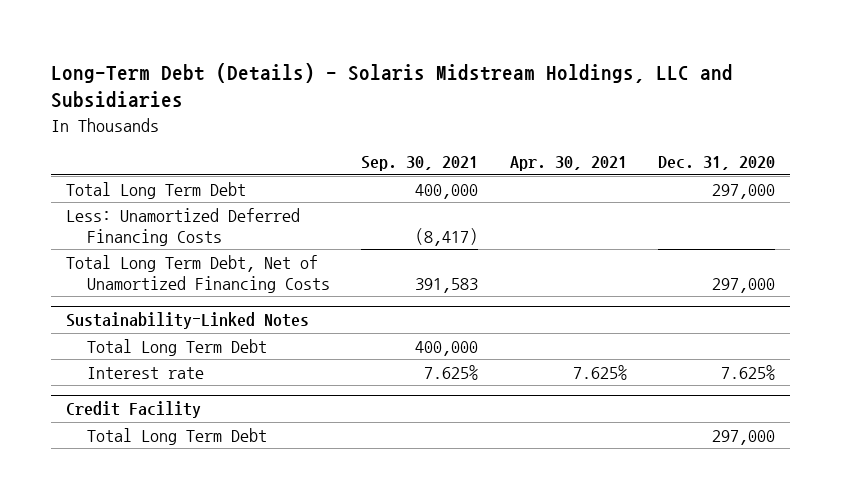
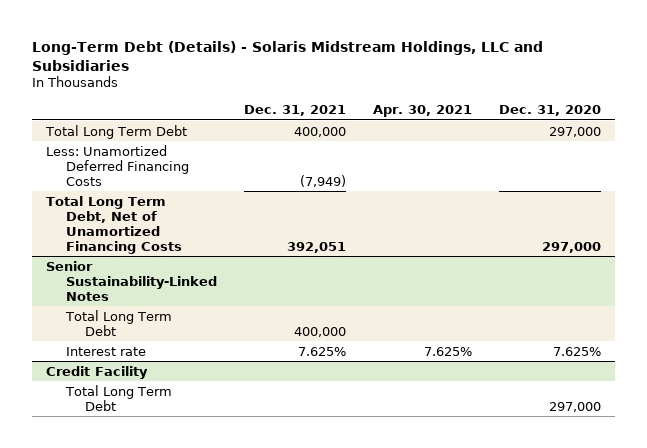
[361,156,479,172] Sep. 30, 2021 -> none
none -> [243,105,346,117] Dec. 31, 2021
[66,312,310,330] Sustainability-Linked Notes -> [46,260,217,301] Senior Sustainability-Linked Notes

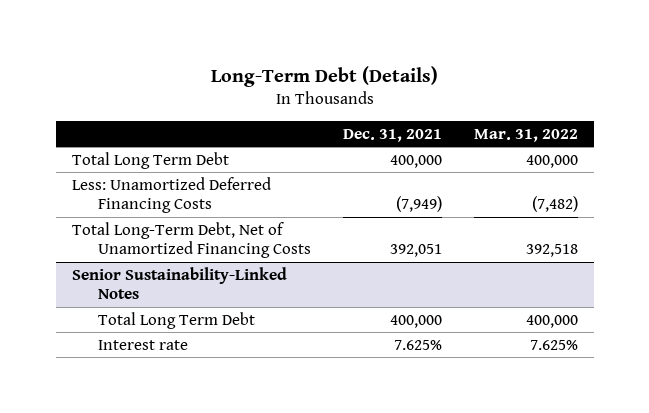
[32,40,544,71] Long-Term Debt (Details) - Solaris Midstream Holdings, LLC and Subsidiaries -> [210,65,438,87] Long-Term Debt (Details)
[373,105,473,118] Apr. 30, 2021 -> none
[499,105,602,117] Dec. 31, 2020 -> none
none -> [473,128,578,142] Mar. 31, 2022
[46,195,182,254] Total Long Term Debt, Net of Unamortized Financing Costs -> [71,221,311,259] Total Long-Term Debt, Net of Unamortized Financing Costs
[46,365,149,379] Credit Facility -> none
[64,384,172,411] Total Long Term Debt -> none

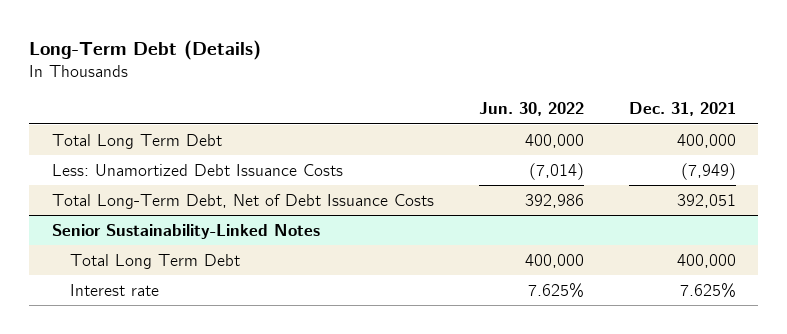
[473,128,578,142] Mar. 31, 2022 -> none
none -> [478,101,584,116] Jun. 30, 2022
[71,176,271,214] Less: Unamortized Deferred Financing Costs -> [51,163,343,176] Less: Unamortized Debt Issuance Costs
[71,221,311,259] Total Long-Term Debt, Net of Unamortized Financing Costs -> [51,193,434,209] Total Long-Term Debt, Net of Debt Issuance Costs

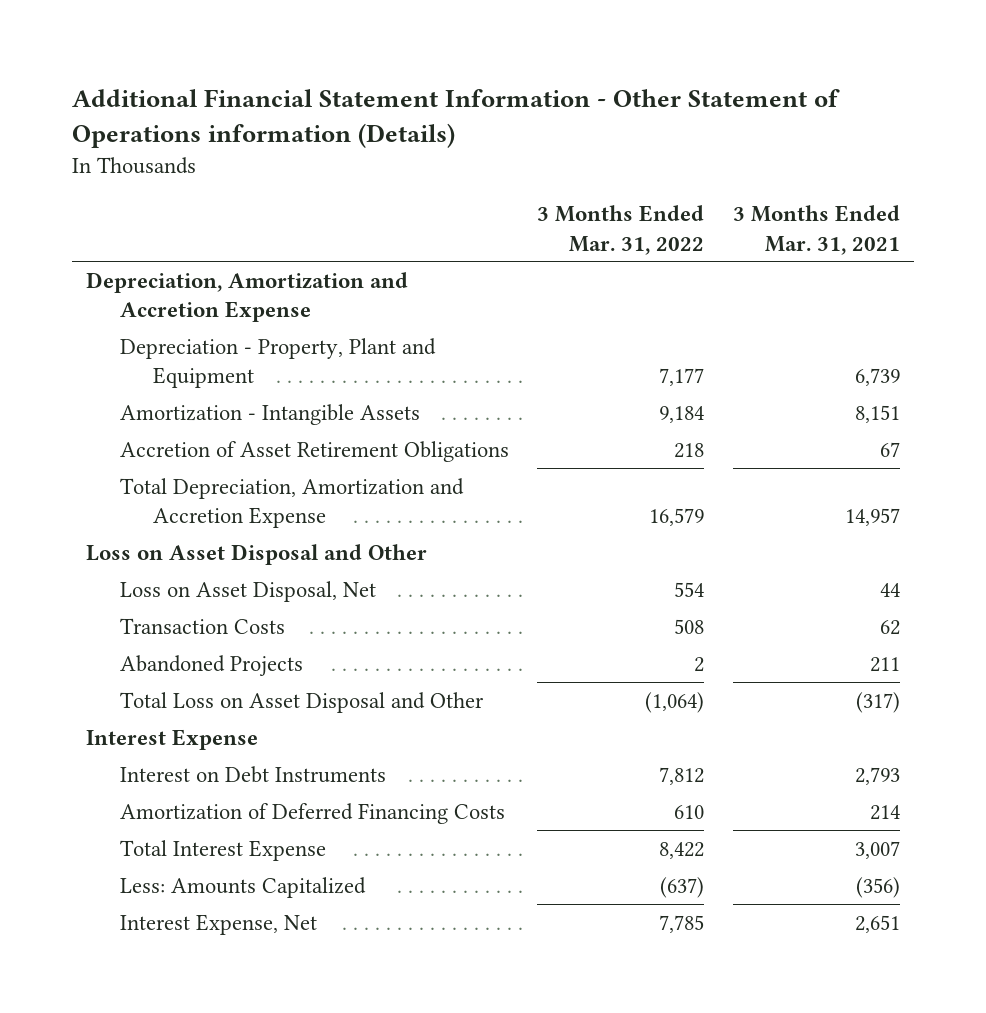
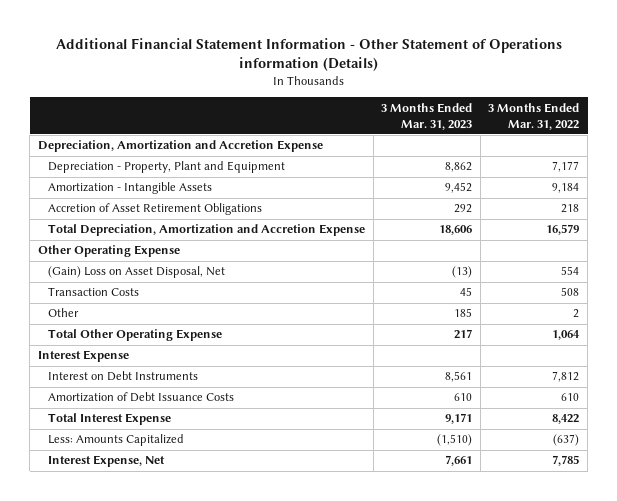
[732,205,900,255] 3 Months Ended Mar. 31, 2021 -> none
none -> [381,102,473,130] 3 Months Ended Mar. 31, 2023
[85,543,427,565] Loss on Asset Disposal and Other -> [37,245,180,258] Other Operating Expense
[119,580,376,602] Loss on Asset Disposal, Net -> [47,266,225,279] (Gain) Loss on Asset Disposal, Net
[119,654,303,676] Abandoned Projects -> none
[119,691,484,713] Total Loss on Asset Disposal and Other -> none
none -> [47,308,79,318] Other
none -> [47,329,222,342] Total Other Operating Expense
[119,802,505,824] Amortization of Deferred Financing Costs -> [47,392,234,403] Amortization of Debt Issuance Costs

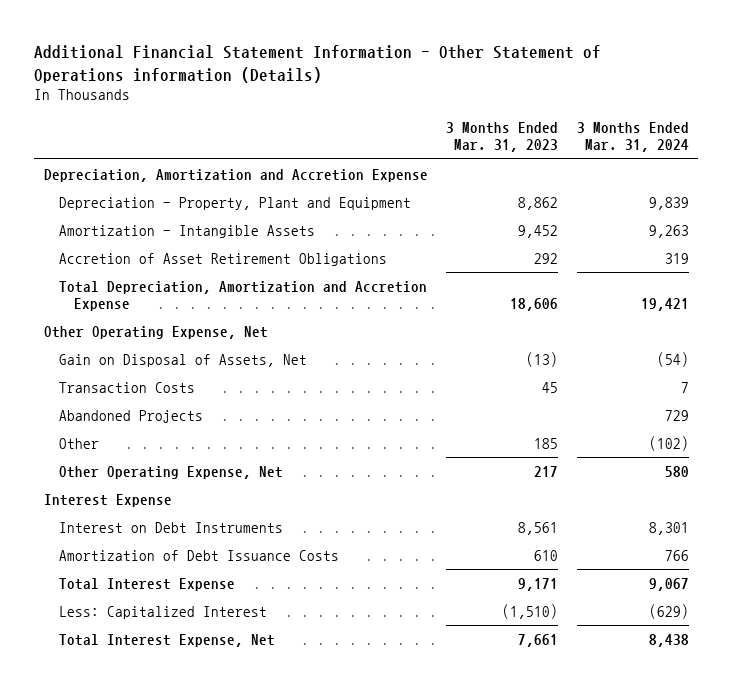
[488,102,580,130] 3 Months Ended Mar. 31, 2022 -> none
none -> [576,122,689,153] 3 Months Ended Mar. 31, 2024
[37,245,180,258] Other Operating Expense -> [43,325,268,339] Other Operating Expense, Net
[47,266,225,279] (Gain) Loss on Asset Disposal, Net -> [58,353,307,367] Gain on Disposal of Assets, Net
none -> [58,409,203,423] Abandoned Projects
[47,329,222,342] Total Other Operating Expense -> [58,465,283,479] Other Operating Expense, Net
[47,434,184,447] Less: Amounts Capitalized -> [58,605,267,619] Less: Capitalized Interest
[47,455,165,468] Interest Expense, Net -> [58,633,275,647] Total Interest Expense, Net

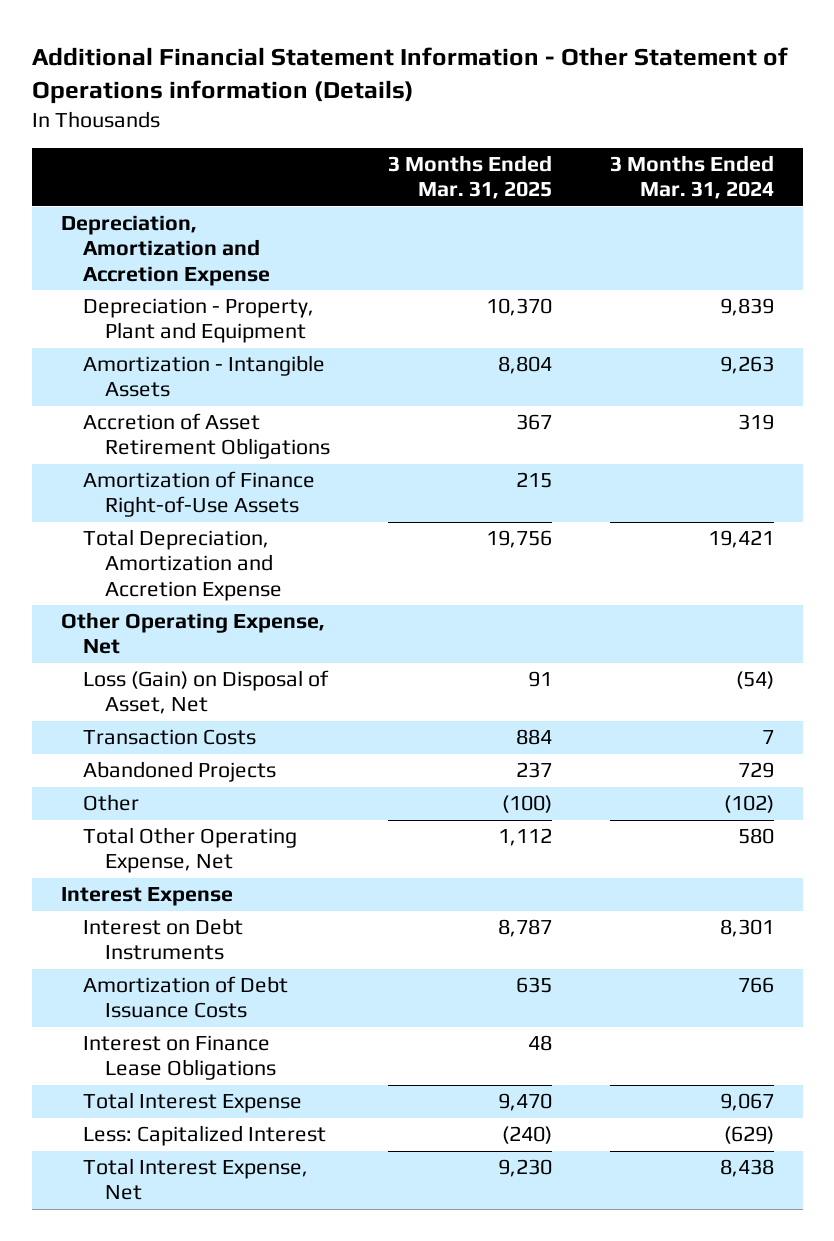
[446,122,559,153] 3 Months Ended Mar. 31, 2023 -> none
none -> [387,155,552,200] 3 Months Ended Mar. 31, 2025
none -> [82,471,315,518] Amortization of Finance Right-of-Use Assets
[58,353,307,367] Gain on Disposal of Assets, Net -> [82,670,329,715] Loss (Gain) on Disposal of Asset, Net
[58,465,283,479] Other Operating Expense, Net -> [82,827,297,874] Total Other Operating Expense, Net
none -> [82,1035,276,1081] Interest on Finance Lease Obligations

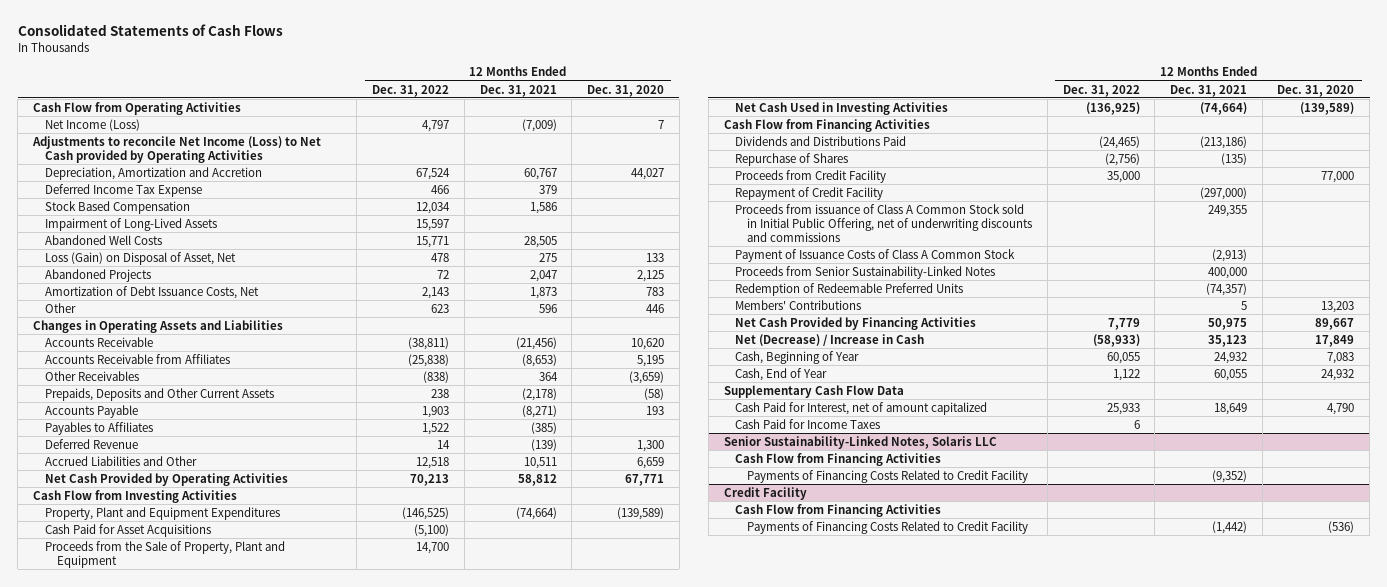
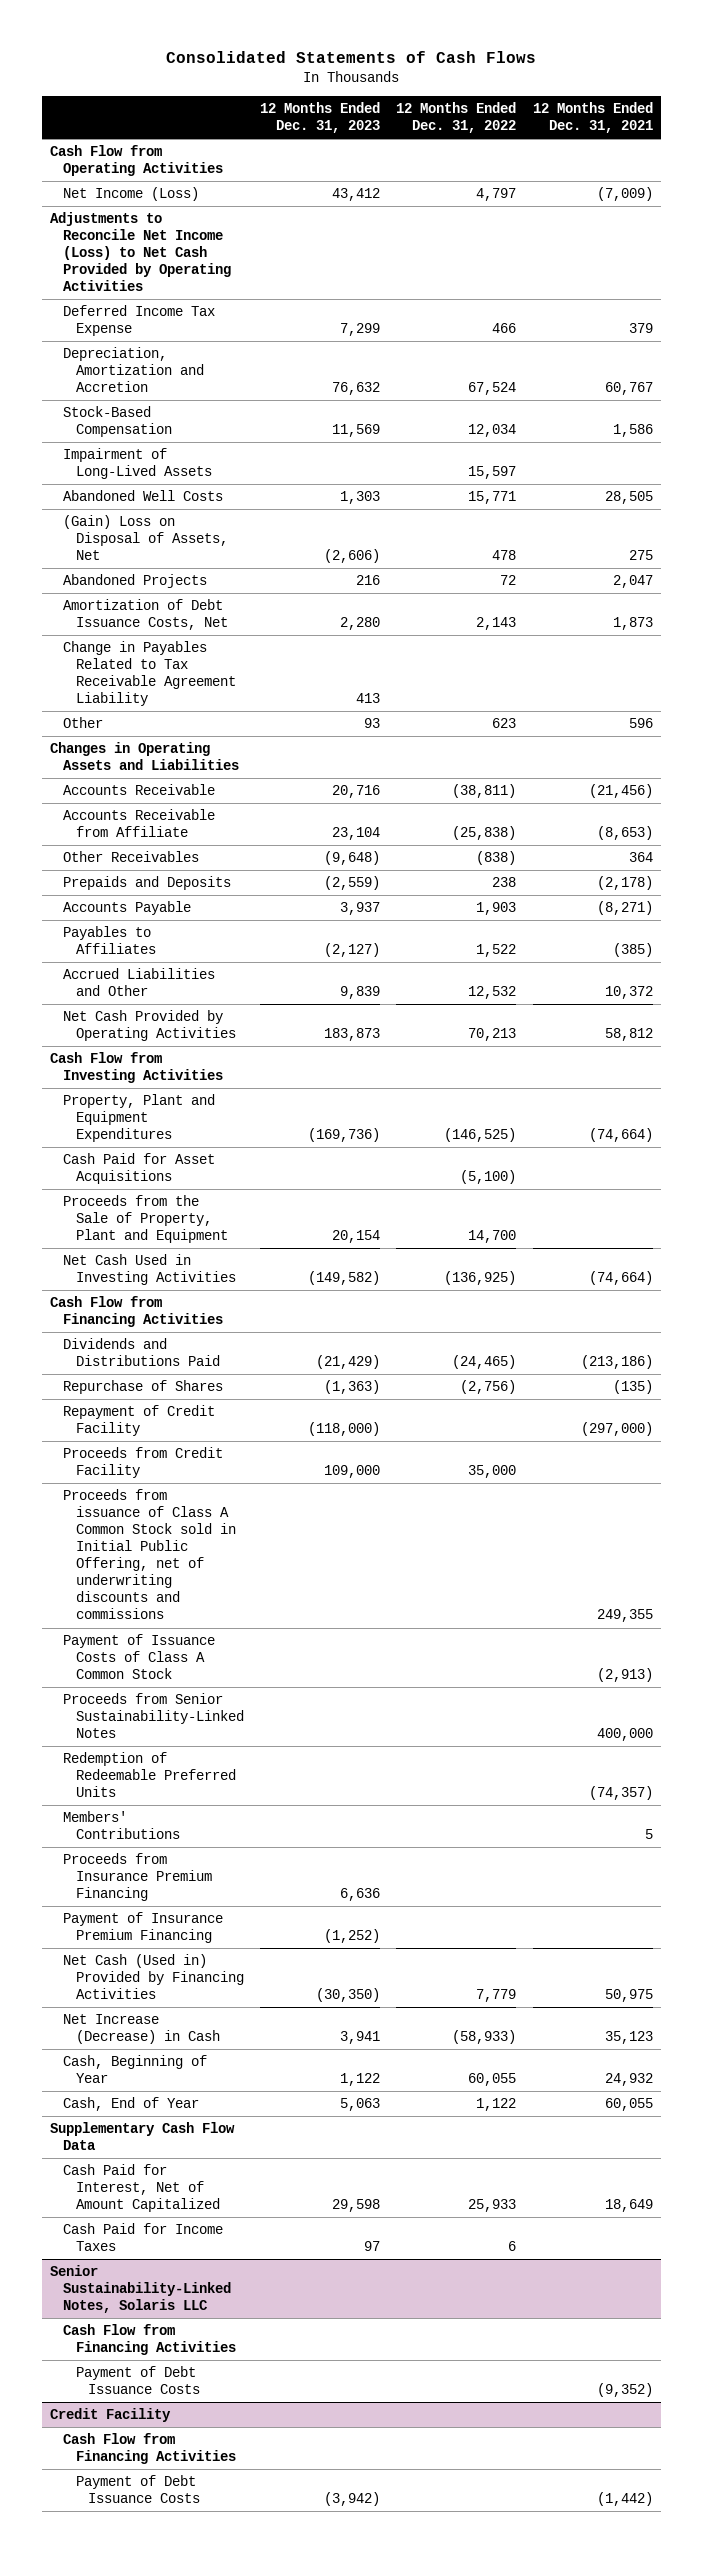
[586,84,664,97] Dec. 31, 2020 -> none
none -> [260,101,381,133] 12 Months Ended Dec. 31, 2023
[32,135,322,163] Adjustments to reconcile Net Income (Loss) to Net Cash provided by Operating Activities -> [50,212,231,292] Adjustments to Reconcile Net Income (Loss) to Net Cash Provided by Operating Activities
[44,166,262,180] Depreciation, Amortization and Accretion -> [62,347,204,393] Depreciation, Amortization and Accretion
[44,200,190,214] Stock Based Compensation -> [62,406,172,438] Stock-Based Compensation
[44,251,236,265] Loss (Gain) on Disposal of Asset, Net -> [62,515,228,561] (Gain) Loss on Disposal of Assets, Net
none -> [62,641,236,707] Change in Payables Related to Tax Receivable Agreement Liability
[44,353,230,364] Accounts Receivable from Affiliates -> [62,809,215,838] Accounts Receivable from Affiliate
[44,387,274,401] Prepaids, Deposits and Other Current Assets -> [62,876,231,891] Prepaids and Deposits
[44,438,138,449] Deferred Revenue -> none
[416,456,450,469] 12,518 -> [468,986,517,1000] 12,532
[523,456,557,469] 10,511 -> [604,986,653,1000] 10,372
[735,169,887,183] Proceeds from Credit Facility -> [62,1447,223,1479] Proceeds from Credit Facility
none -> [62,1853,212,1902] Proceeds from Insurance Premium Financing
none -> [62,1912,223,1944] Payment of Insurance Premium Financing
[735,316,977,330] Net Cash Provided by Financing Activities -> [62,1954,244,2000] Net Cash (Used in) Provided by Financing Activities
[735,333,925,346] Net (Decrease) / Increase in Cash -> [62,2014,220,2045] Net Increase (Decrease) in Cash
[735,401,988,415] Cash Paid for Interest, net of amount capitalized -> [62,2164,220,2213] Cash Paid for Interest, Net of Amount Capitalized
[747,469,1029,483] Payments of Financing Costs Related to Credit Facility -> [75,2366,201,2395] Payment of Debt Issuance Costs
[747,520,1029,534] Payments of Financing Costs Related to Credit Facility -> [75,2475,201,2504] Payment of Debt Issuance Costs

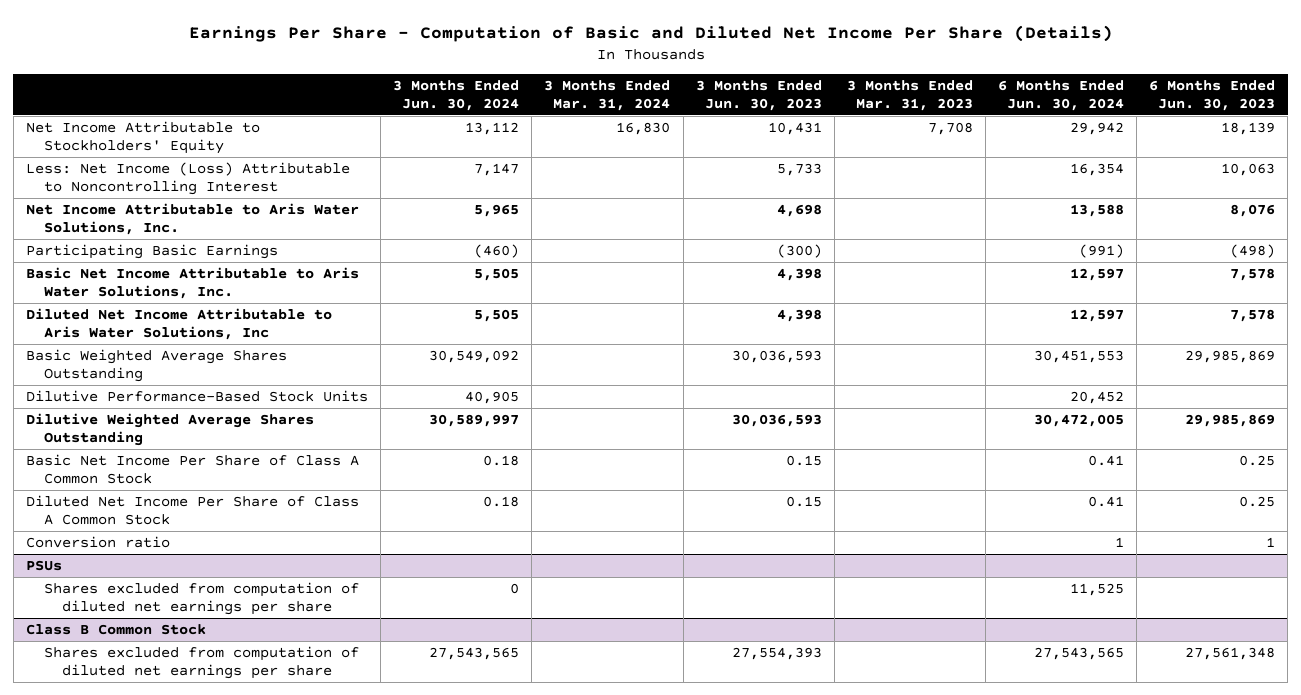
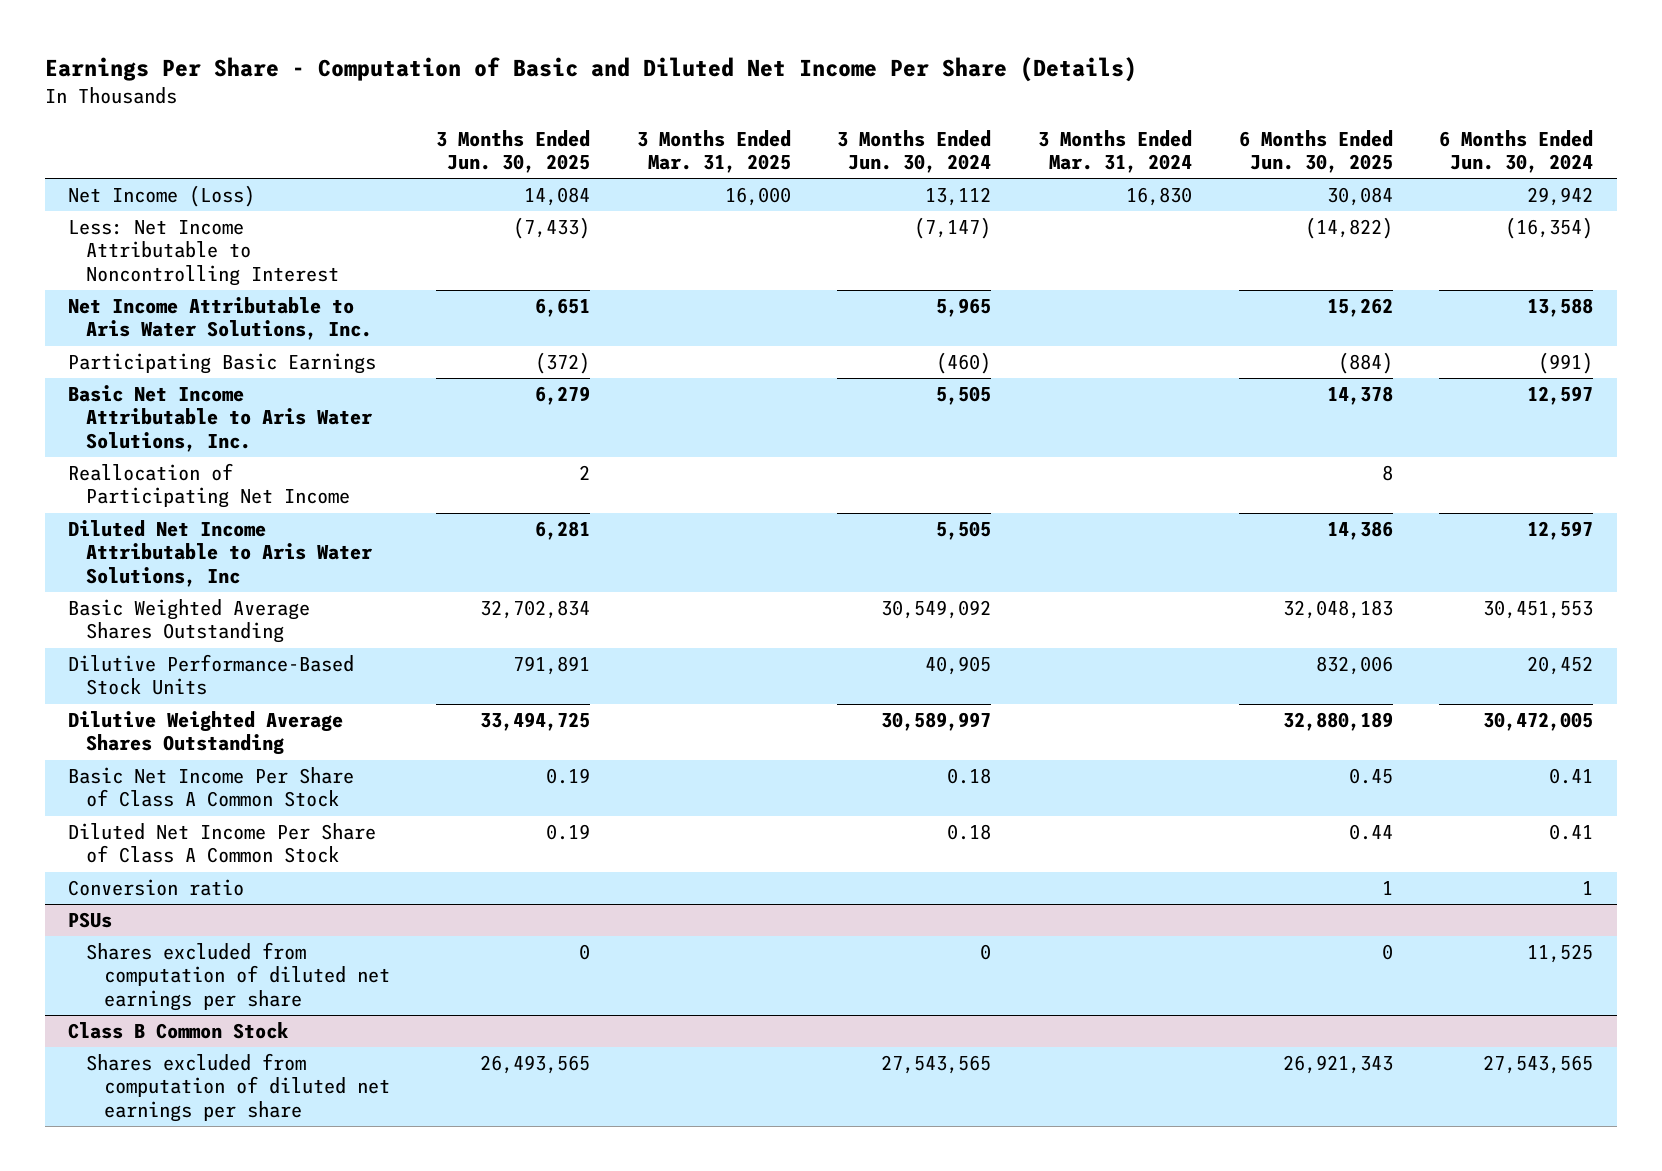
[695,80,822,112] 3 Months Ended Jun. 30, 2023 -> none
[846,80,973,112] 3 Months Ended Mar. 31, 2023 -> none
[1149,80,1276,112] 6 Months Ended Jun. 30, 2023 -> none
none -> [436,129,591,173] 3 Months Ended Jun. 30, 2025
none -> [636,129,791,173] 3 Months Ended Mar. 31, 2025
none -> [1238,129,1393,173] 6 Months Ended Jun. 30, 2025
[26,120,261,154] Net Income Attributable to Stockholders' Equity -> [68,185,256,208] Net Income (Loss)
[26,161,351,195] Less: Net Income (Loss) Attributable to Noncontrolling Interest -> [68,220,339,286] Less: Net Income Attributable to Noncontrolling Interest
[474,162,520,176] 7,147 -> [914,217,992,240] (7,147)
[1070,162,1125,176] 16,354 -> [1505,217,1594,240] (16,354)
none -> [68,463,350,509] Reallocation of Participating Net Income

